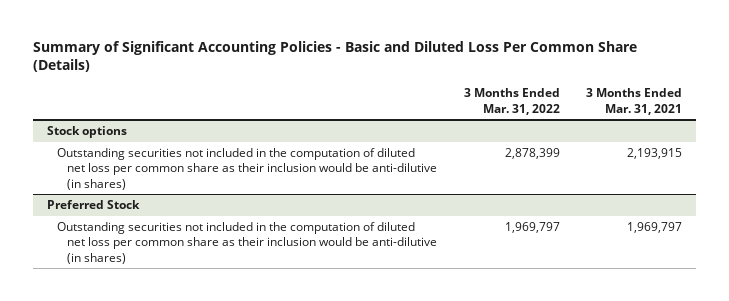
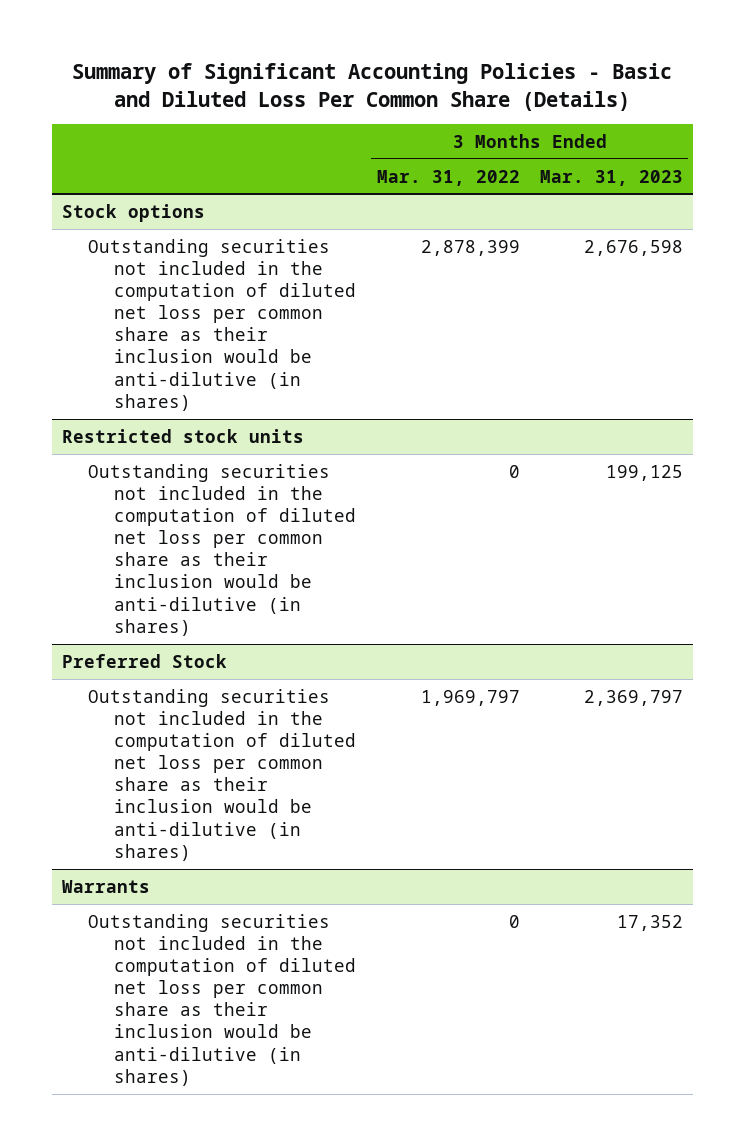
[586,88,683,115] 3 Months Ended Mar. 31, 2021 -> none
none -> [539,169,683,186] Mar. 31, 2023
none -> [61,428,304,443] Restricted stock units
none -> [88,463,357,636] Outstanding securities not included in the computation of diluted net loss per common share as their inclusion would be anti-dilutive (in shares)
none -> [61,879,150,893] Warrants
none -> [88,913,357,1086] Outstanding securities not included in the computation of diluted net loss per common share as their inclusion would be anti-dilutive (in shares)

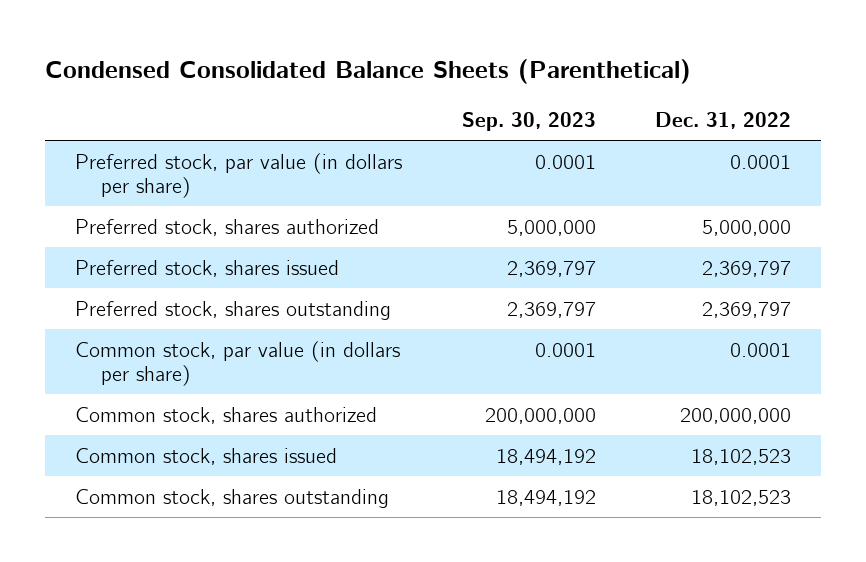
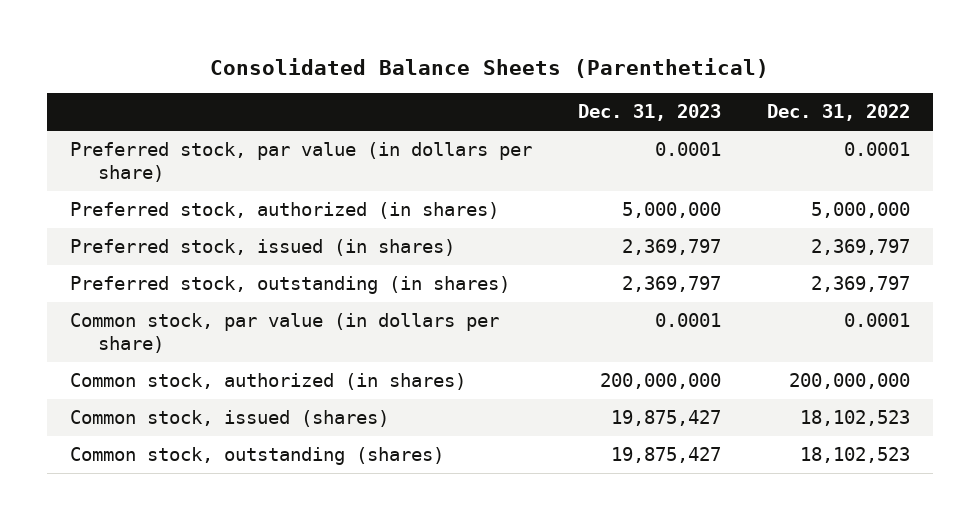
[45,59,692,85] Condensed Consolidated Balance Sheets (Parenthetical) -> [209,58,769,79] Consolidated Balance Sheets (Parenthetical)
[461,112,596,132] Sep. 30, 2023 -> none
none -> [577,104,721,122] Dec. 31, 2023
[75,218,380,236] Preferred stock, shares authorized -> [69,201,499,219] Preferred stock, authorized (in shares)
[75,259,340,277] Preferred stock, shares issued -> [69,238,455,256] Preferred stock, issued (in shares)
[75,300,392,320] Preferred stock, shares outstanding -> [69,275,510,294] Preferred stock, outstanding (in shares)
[75,406,378,424] Common stock, shares authorized -> [69,372,466,390] Common stock, authorized (in shares)
[75,447,338,465] Common stock, shares issued -> [69,409,389,427] Common stock, issued (shares)
[75,488,390,508] Common stock, shares outstanding -> [69,446,444,465] Common stock, outstanding (shares)

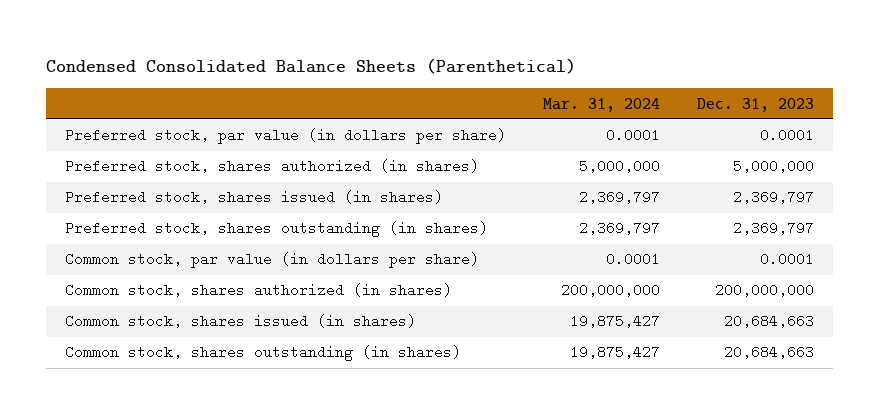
[209,58,769,79] Consolidated Balance Sheets (Parenthetical) -> [46,57,577,74] Condensed Consolidated Balance Sheets (Parenthetical)
[767,104,911,122] Dec. 31, 2022 -> none
none -> [543,97,661,112] Mar. 31, 2024
[69,201,499,219] Preferred stock, authorized (in shares) -> [65,159,480,174] Preferred stock, shares authorized (in shares)
[69,238,455,256] Preferred stock, issued (in shares) -> [65,190,444,205] Preferred stock, shares issued (in shares)
[69,275,510,294] Preferred stock, outstanding (in shares) -> [65,221,489,238] Preferred stock, shares outstanding (in shares)
[69,372,466,390] Common stock, authorized (in shares) -> [65,283,453,298] Common stock, shares authorized (in shares)
[69,409,389,427] Common stock, issued (shares) -> [65,314,417,329] Common stock, shares issued (in shares)
[610,409,721,426] 19,875,427 -> [724,314,815,329] 20,684,663
[69,446,444,465] Common stock, outstanding (shares) -> [65,345,462,362] Common stock, shares outstanding (in shares)
[610,446,721,463] 19,875,427 -> [724,345,815,360] 20,684,663

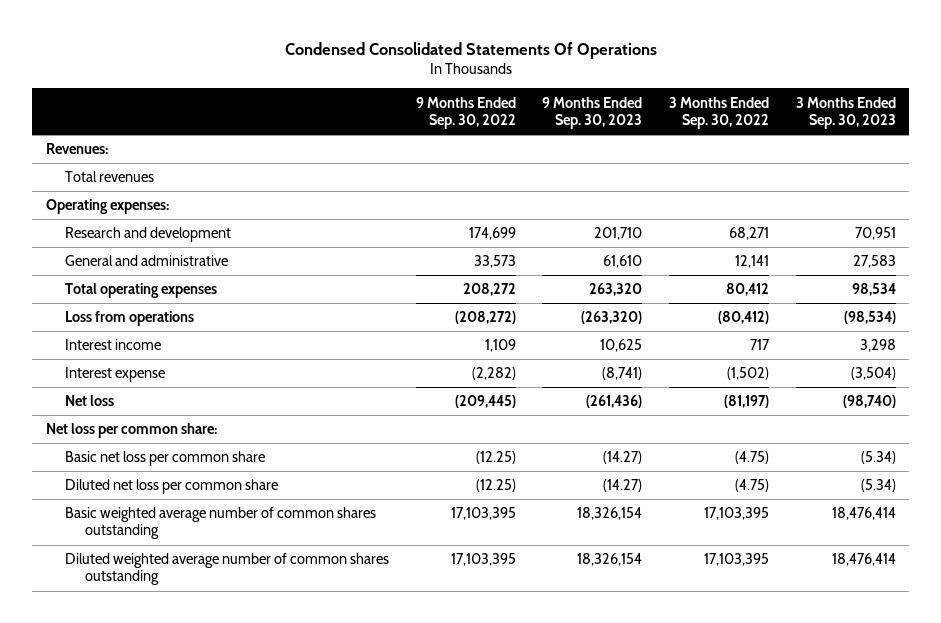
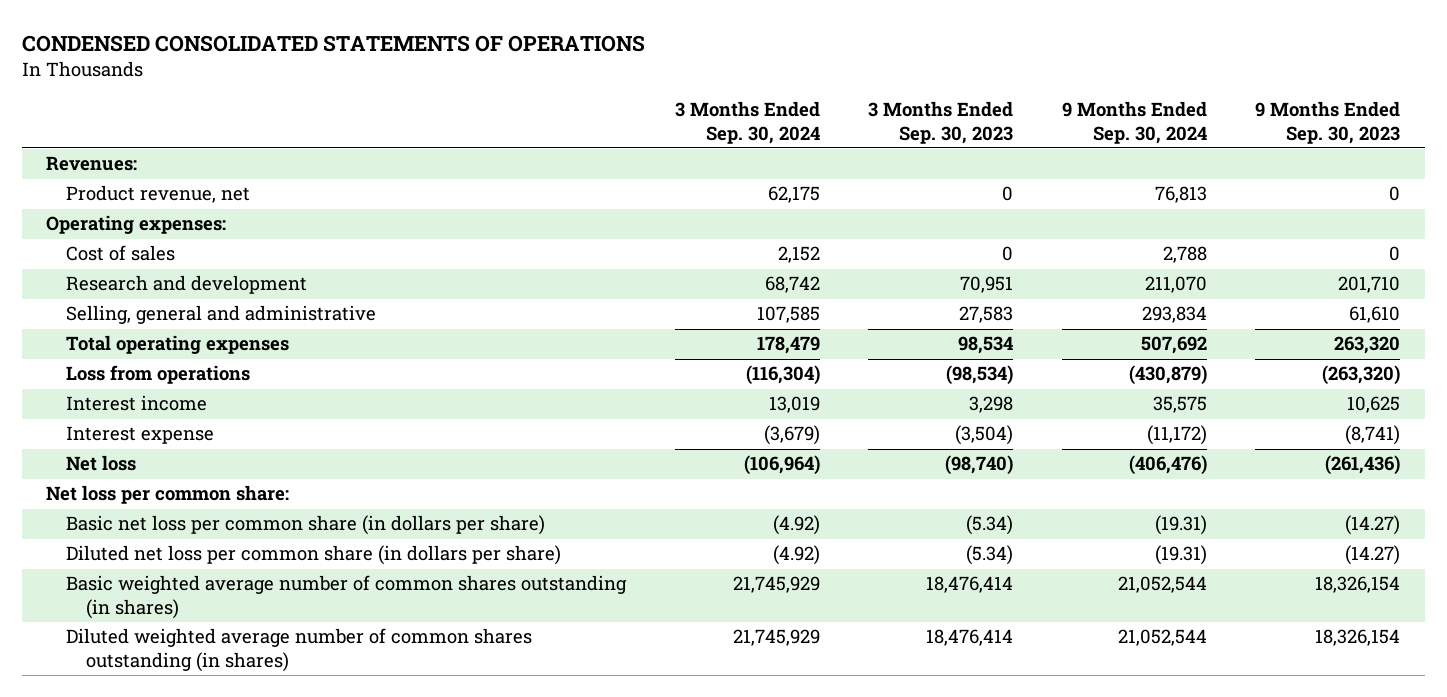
[284,41,657,59] Condensed Consolidated Statements Of Operations -> [22,34,646,52] CONDENSED CONSOLIDATED STATEMENTS OF OPERATIONS
[415,96,516,129] 9 Months Ended Sep. 30, 2022 -> none
[669,96,770,129] 3 Months Ended Sep. 30, 2022 -> none
none -> [674,100,820,144] 3 Months Ended Sep. 30, 2024
none -> [1061,100,1207,144] 9 Months Ended Sep. 30, 2024
[65,171,155,183] Total revenues -> none
none -> [66,185,251,204] Product revenue, net
none -> [66,245,176,262] Cost of sales
[65,255,229,267] General and administrative -> [66,305,377,325] Selling, general and administrative
[65,451,266,467] Basic net loss per common share -> [66,515,546,536] Basic net loss per common share (in dollars per share)
[65,479,279,495] Diluted net loss per common share -> [66,545,562,566] Diluted net loss per common share (in dollars per share)
[65,507,377,540] Basic weighted average number of common shares outstanding -> [66,575,628,620] Basic weighted average number of common shares outstanding (in shares)
[65,553,390,586] Diluted weighted average number of common shares outstanding -> [66,628,533,673] Diluted weighted average number of common shares outstanding (in shares)

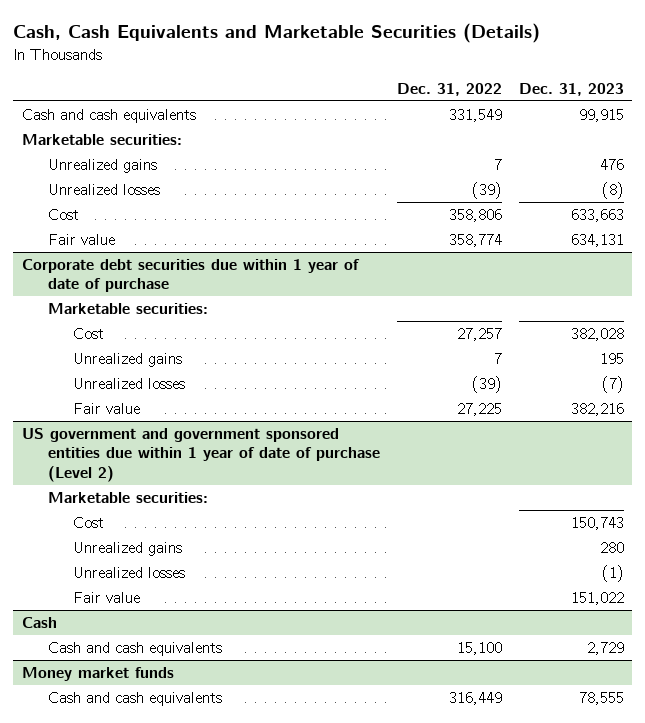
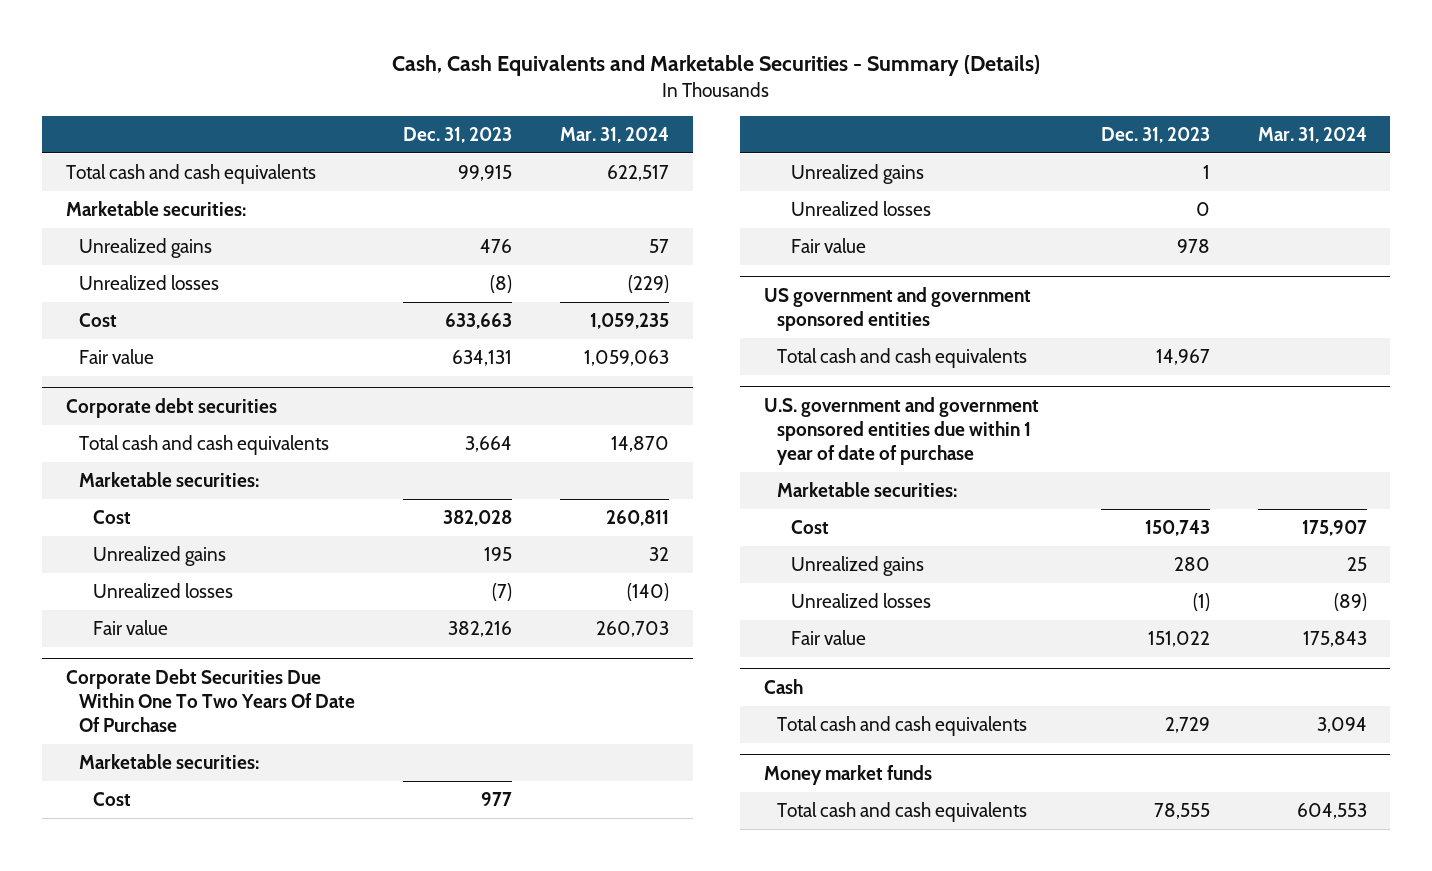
[13,23,541,44] Cash, Cash Equivalents and Marketable Securities (Details) -> [392,55,1041,77] Cash, Cash Equivalents and Marketable Securities - Summary (Details)
[396,82,502,96] Dec. 31, 2022 -> none
none -> [559,126,669,143] Mar. 31, 2024
[21,108,196,123] Cash and cash equivalents -> [65,164,316,185] Total cash and cash equivalents
[21,258,360,293] Corporate debt securities due within 1 year of date of purchase -> [65,398,277,419] Corporate debt securities
none -> [79,435,330,456] Total cash and cash equivalents
[21,427,380,482] US government and government sponsored entities due within 1 year of date of purchase (Level 2) -> none
none -> [65,669,356,732] Corporate Debt Securities Due Within One To Two Years Of Date Of Purchase
none -> [93,792,132,807] Cost
none -> [791,164,925,185] Unrealized gains
none -> [791,201,932,217] Unrealized losses
none -> [791,238,867,254] Fair value
none -> [763,287,1031,331] US government and government sponsored entities
none -> [777,348,1028,369] Total cash and cash equivalents
none -> [763,397,1039,465] U.S. government and government sponsored entities due within 1 year of date of purchase
none -> [777,482,958,498] Marketable securities:
[47,641,222,656] Cash and cash equivalents -> [777,716,1028,737] Total cash and cash equivalents
[47,691,222,706] Cash and cash equivalents -> [777,802,1028,823] Total cash and cash equivalents

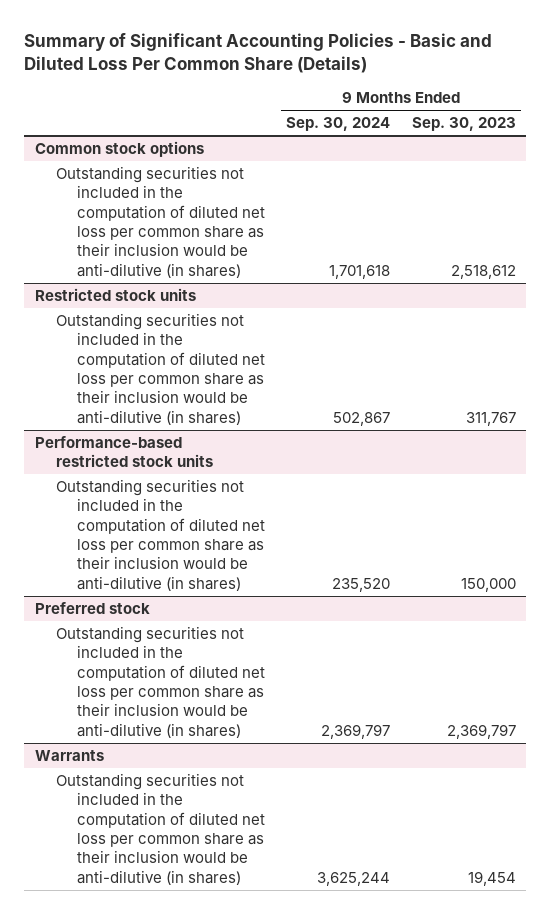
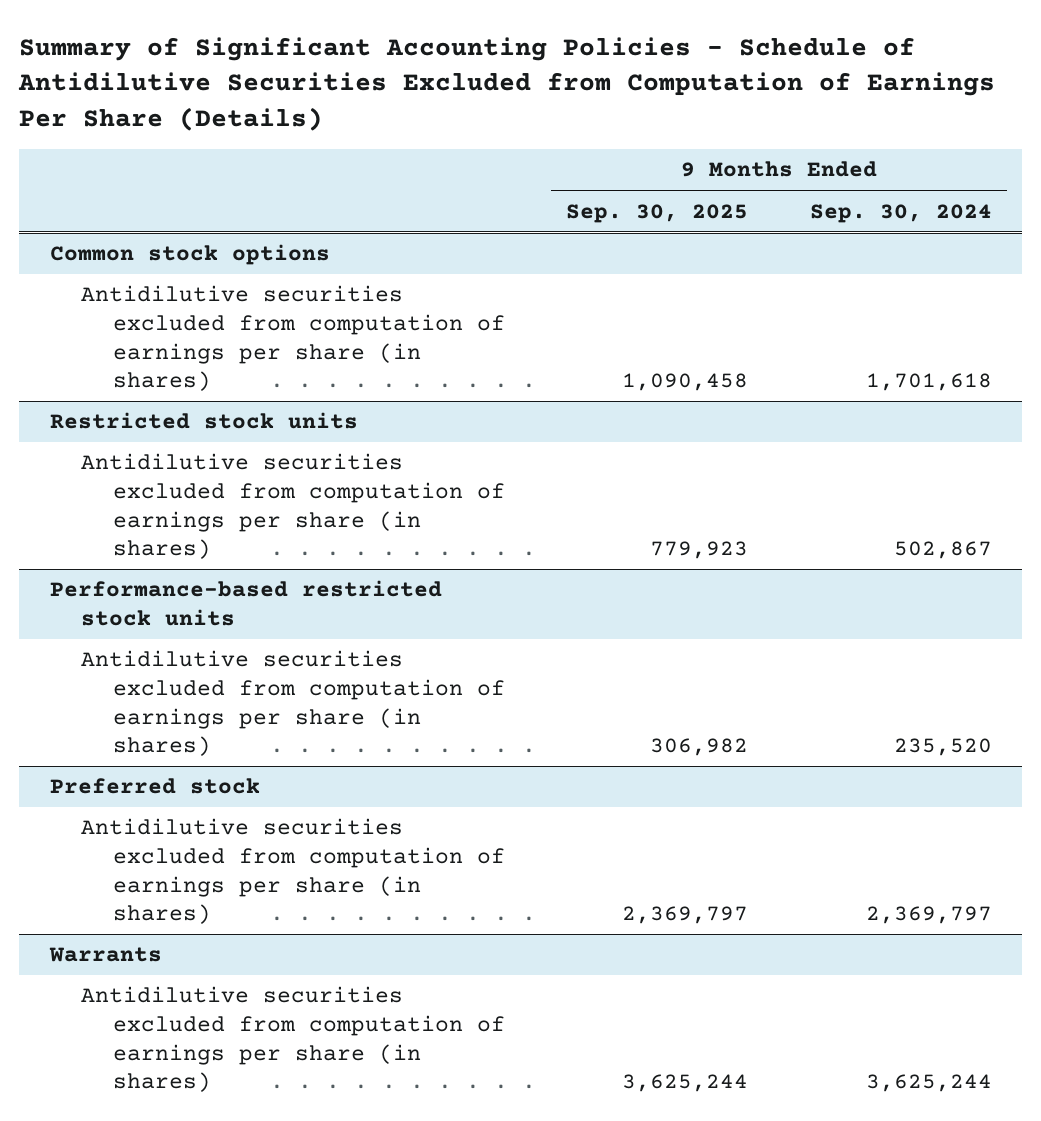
[23,33,492,74] Summary of Significant Accounting Policies - Basic and Diluted Loss Per Common Share (Details) -> [17,36,995,132] Summary of Significant Accounting Policies - Schedule of Antidilutive Securities Excluded from Computation of Earnings Per Share (Details)
[411,117,516,132] Sep. 30, 2023 -> none
none -> [566,203,749,223] Sep. 30, 2025
[55,165,265,278] Outstanding securities not included in the computation of diluted net loss per common share as their inclusion would be anti-dilutive (in shares) -> [81,285,506,392] Antidilutive securities excluded from computation of earnings per share (in shares)
[55,312,265,425] Outstanding securities not included in the computation of diluted net loss per common share as their inclusion would be anti-dilutive (in shares) -> [81,453,506,560] Antidilutive securities excluded from computation of earnings per share (in shares)
[55,478,265,591] Outstanding securities not included in the computation of diluted net loss per common share as their inclusion would be anti-dilutive (in shares) -> [81,650,506,757] Antidilutive securities excluded from computation of earnings per share (in shares)
[55,625,265,738] Outstanding securities not included in the computation of diluted net loss per common share as their inclusion would be anti-dilutive (in shares) -> [81,818,506,925] Antidilutive securities excluded from computation of earnings per share (in shares)
[55,772,265,885] Outstanding securities not included in the computation of diluted net loss per common share as their inclusion would be anti-dilutive (in shares) -> [81,986,506,1093] Antidilutive securities excluded from computation of earnings per share (in shares)

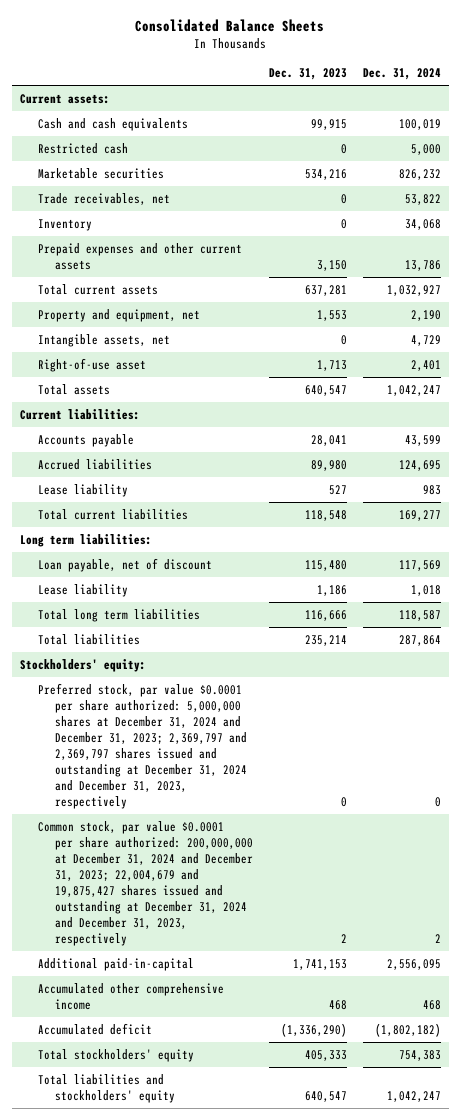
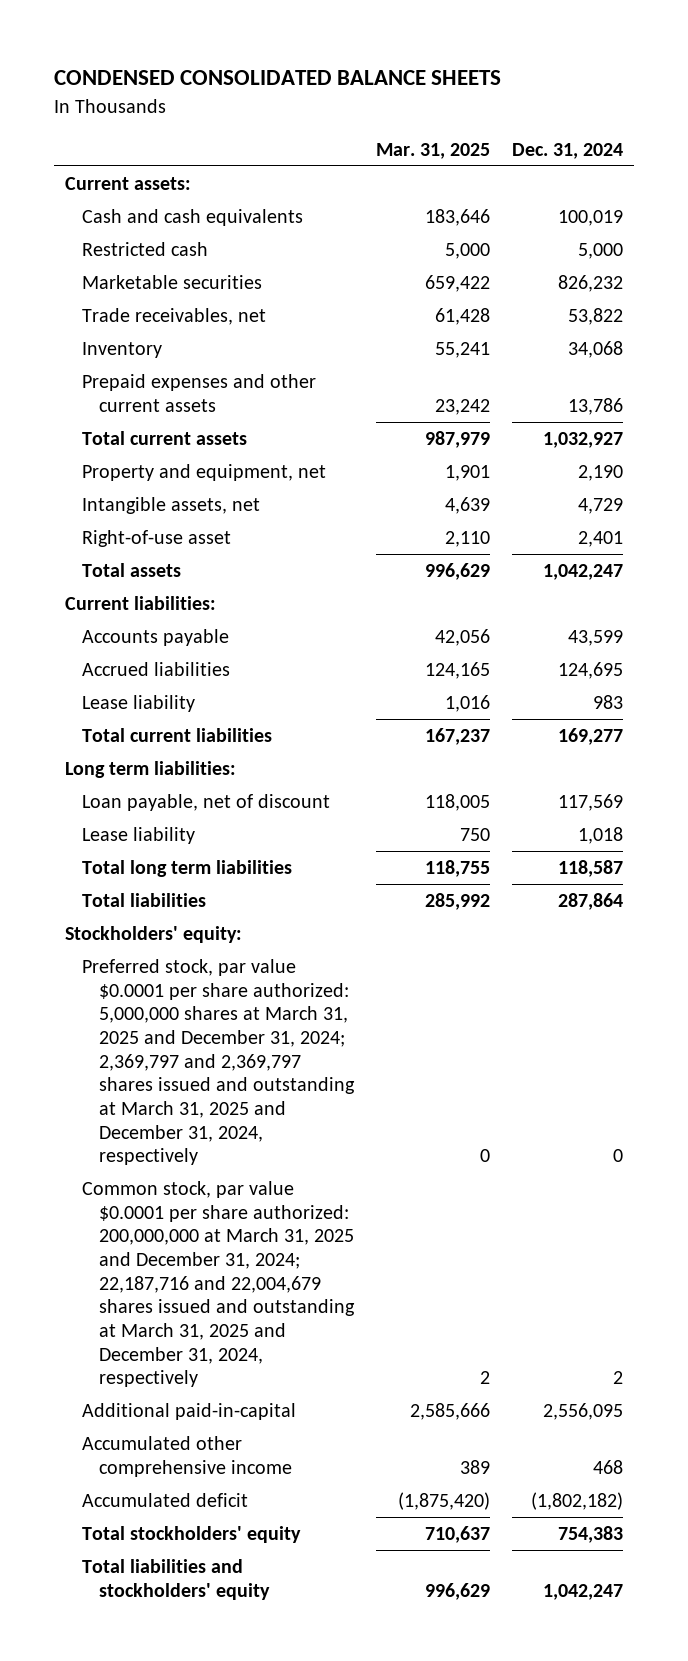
[135,19,325,33] Consolidated Balance Sheets -> [54,70,502,86] CONDENSED CONSOLIDATED BALANCE SHEETS
[269,68,348,81] Dec. 31, 2023 -> none
none -> [376,142,491,159] Mar. 31, 2025
[37,682,248,809] Preferred stock, par value $0.0001 per share authorized: 5,000,000 shares at December 31, 2024 and December 31, 2023; 2,369,797 and 2,369,797 shares issued and outstanding at December 31, 2024 and December 31, 2023, respectively -> [82,959,356,1166] Preferred stock, par value $0.0001 per share authorized: 5,000,000 shares at March 31, 2025 and December 31, 2024; 2,369,797 and 2,369,797 shares issued and outstanding at March 31, 2025 and December 31, 2024, respectively
[37,820,254,946] Common stock, par value $0.0001 per share authorized: 200,000,000 at December 31, 2024 and December 31, 2023; 22,004,679 and 19,875,427 shares issued and outstanding at December 31, 2024 and December 31, 2023, respectively -> [82,1181,356,1388] Common stock, par value $0.0001 per share authorized: 200,000,000 at March 31, 2025 and December 31, 2024; 22,187,716 and 22,004,679 shares issued and outstanding at March 31, 2025 and December 31, 2024, respectively

